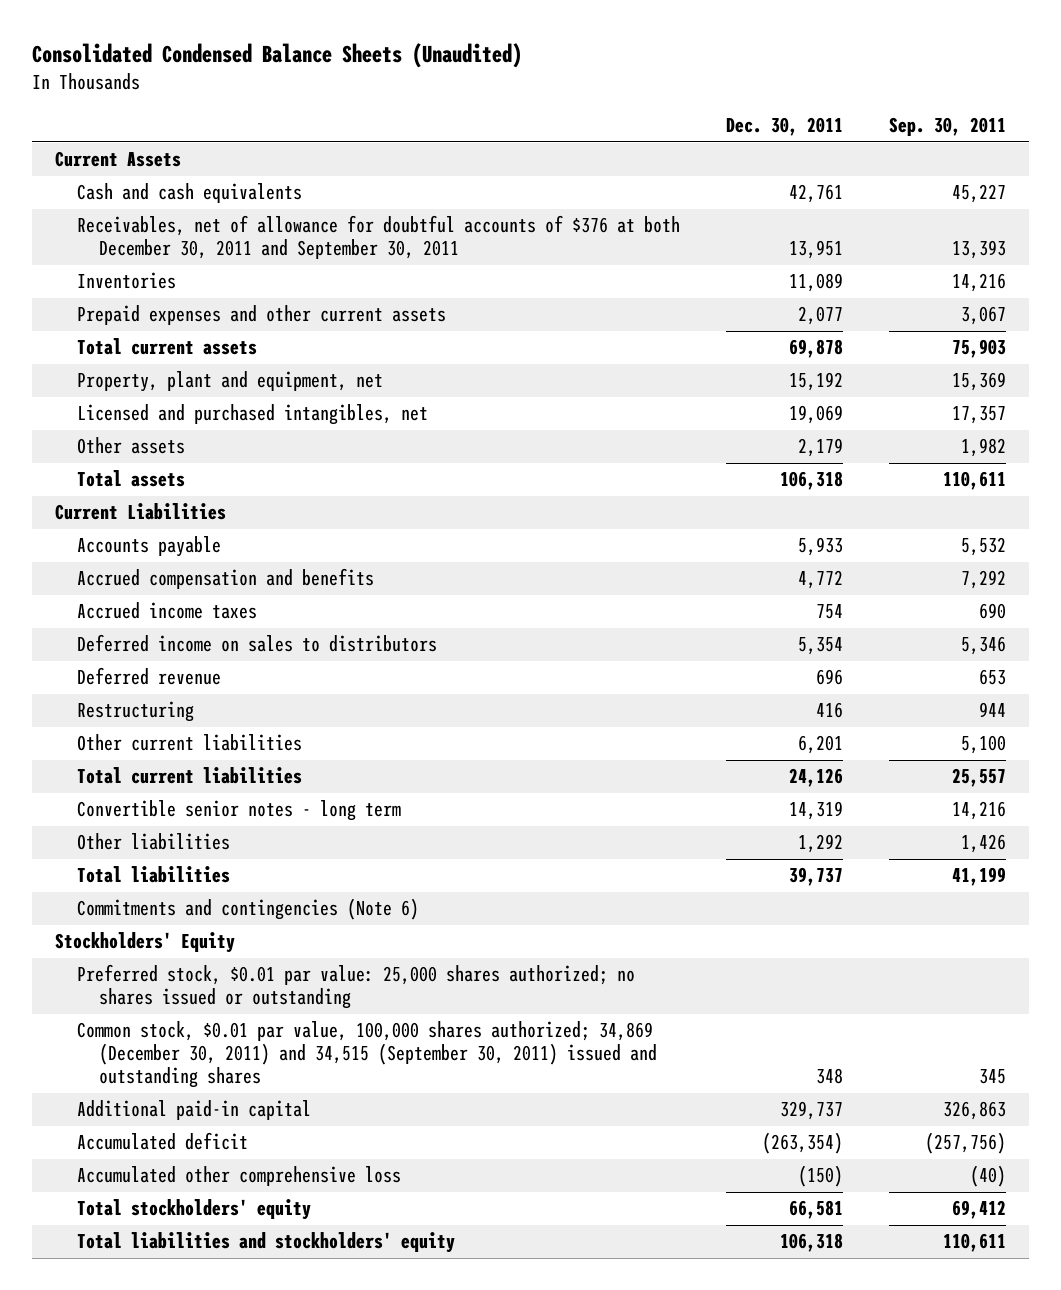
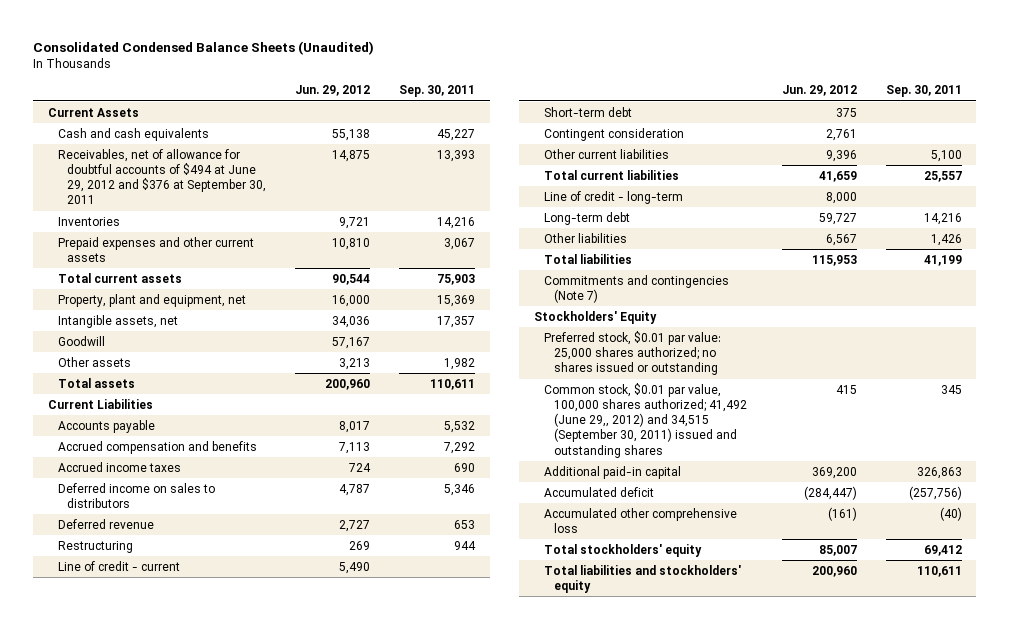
[726,117,844,137] Dec. 30, 2011 -> none
none -> [295,85,371,97] Jun. 29, 2012
[76,215,680,260] Receivables, net of allowance for doubtful accounts of $376 at both December 30, 2011 and September 30, 2011 -> [57,148,267,205] Receivables, net of allowance for doubtful accounts of $494 at June 29, 2012 and $376 at September 30, 2011
[76,404,428,426] Licensed and purchased intangibles, net -> [57,314,178,328] Intangible assets, net
none -> [57,335,105,346] Goodwill
none -> [57,560,180,571] Line of credit - current
none -> [543,106,632,117] Short-term debt
none -> [543,127,684,141] Contingent consideration
none -> [543,190,683,204] Line of credit - long-term
[76,800,401,822] Convertible senior notes - long term -> [543,211,630,225] Long-term debt
[76,898,419,921] Commitments and contingencies (Note 6) -> [543,274,729,303] Commitments and contingencies (Note 7)
[76,1021,658,1089] Common stock, $0.01 par value, 100,000 shares authorized; 34,869 (December 30, 2011) and 34,515 (September 30, 2011) issued and outstanding shares -> [543,382,747,458] Common stock, $0.01 par value, 100,000 shares authorized; 41,492 (June 29,, 2012) and 34,515 (September 30, 2011) issued and outstanding shares

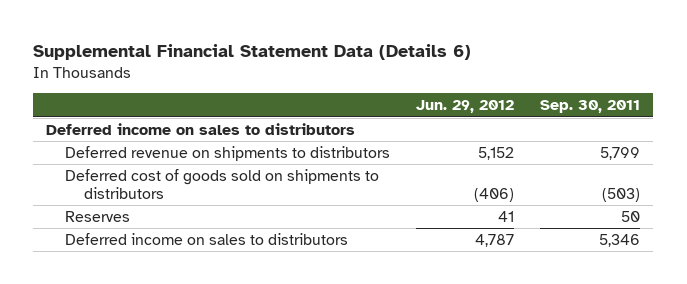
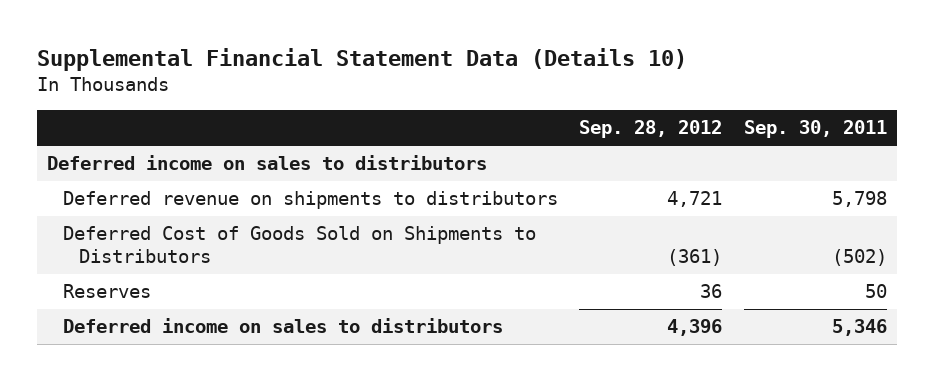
[33,44,472,61] Supplemental Financial Statement Data (Details 6) -> [36,47,687,71] Supplemental Financial Statement Data (Details 10)
[416,100,515,114] Jun. 29, 2012 -> none
none -> [579,120,723,139] Sep. 28, 2012
[600,146,641,160] 5,799 -> [831,191,887,208] 5,798
[65,168,380,199] Deferred cost of goods sold on shipments to distributors -> [63,226,537,263] Deferred Cost of Goods Sold on Shipments to Distributors
[602,187,641,202] (503) -> [831,248,887,266] (502)

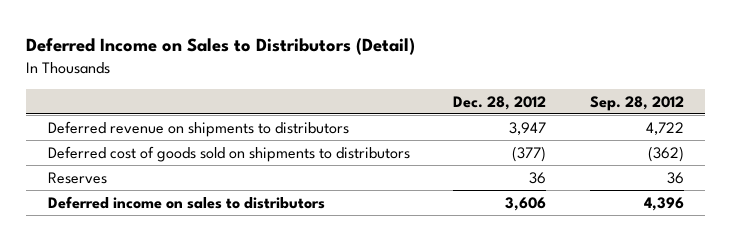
[36,47,687,71] Supplemental Financial Statement Data (Details 10) -> [26,38,416,56] Deferred Income on Sales to Distributors (Detail)
[743,120,887,139] Sep. 30, 2011 -> none
none -> [453,95,547,110] Dec. 28, 2012
[47,155,488,171] Deferred income on sales to distributors -> none
[667,191,723,208] 4,721 -> [645,121,684,135] 4,722
[63,226,537,263] Deferred Cost of Goods Sold on Shipments to Distributors -> [47,145,410,162] Deferred cost of goods sold on shipments to distributors
[667,248,723,266] (361) -> [647,145,684,162] (362)

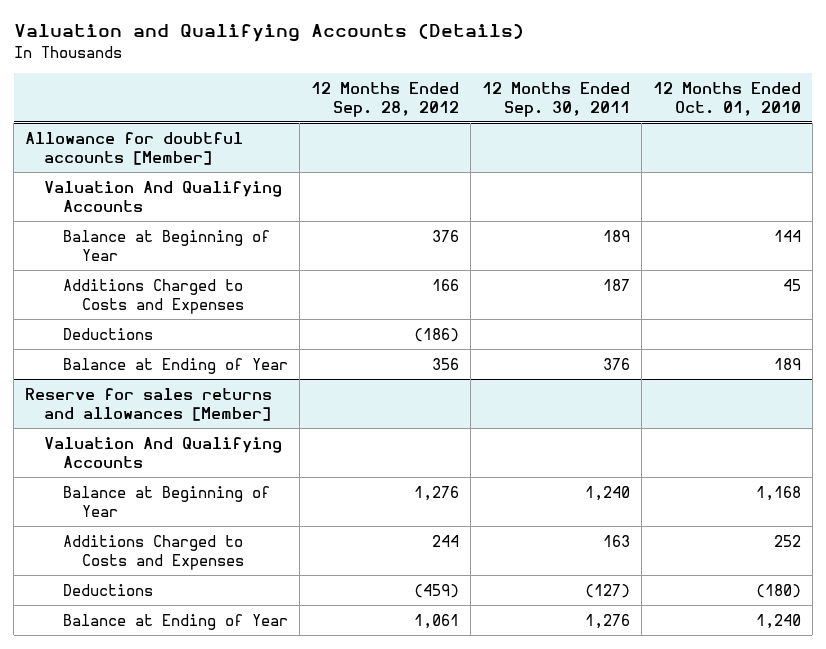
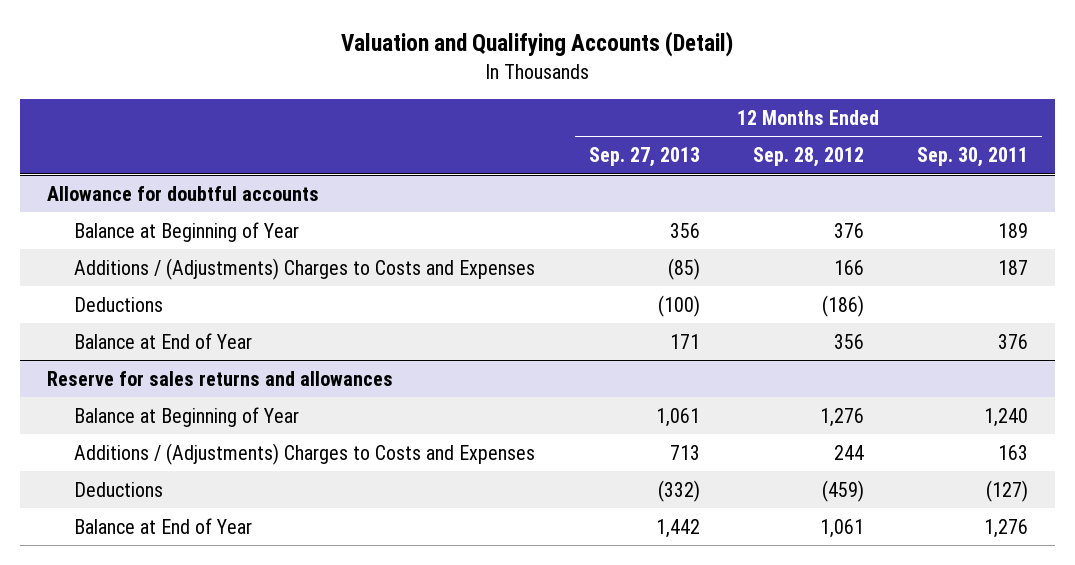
[13,23,524,43] Valuation and Qualifying Accounts (Details) -> [341,31,734,58] Valuation and Qualifying Accounts (Detail)
[652,82,801,116] 12 Months Ended Oct. 01, 2010 -> none
none -> [588,147,700,168] Sep. 27, 2013
[44,180,283,212] Valuation And Qualifying Accounts -> none
[25,131,244,165] Allowance for doubtful accounts [Member] -> [46,185,319,201] Allowance for doubtful accounts
[63,278,245,314] Additions Charged to Costs and Expenses -> [74,257,536,280] Additions / (Adjustments) Charges to Costs and Expenses
[44,436,283,468] Valuation And Qualifying Accounts -> none
[63,357,289,374] Balance at Ending of Year -> [74,332,253,349] Balance at End of Year
[25,387,273,421] Reserve for sales returns and allowances [Member] -> [46,370,393,386] Reserve for sales returns and allowances
[63,534,245,570] Additions Charged to Costs and Expenses -> [74,442,536,465] Additions / (Adjustments) Charges to Costs and Expenses
[63,613,289,630] Balance at Ending of Year -> [74,517,253,534] Balance at End of Year

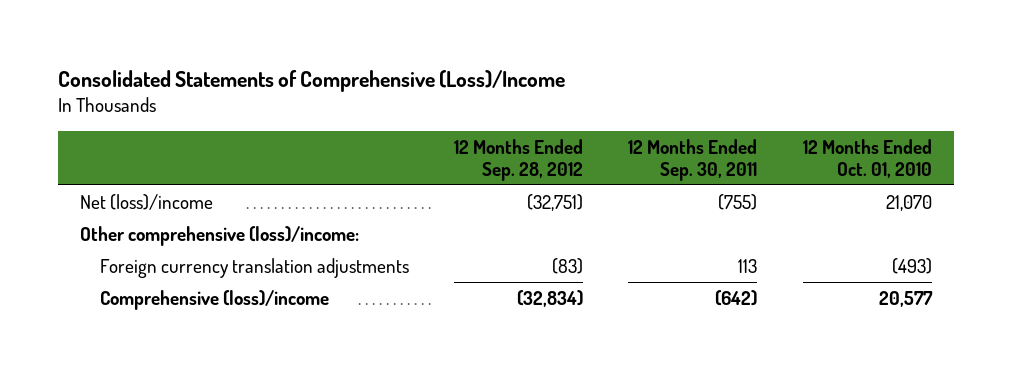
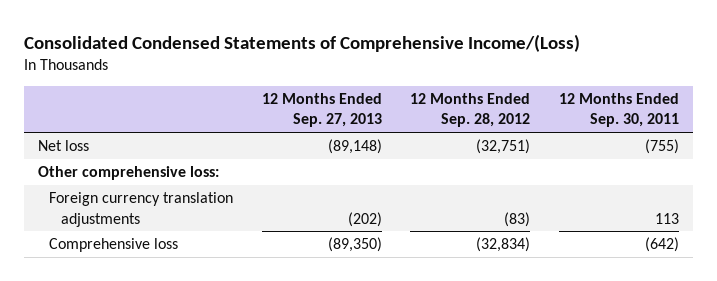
[57,69,565,92] Consolidated Statements of Comprehensive (Loss)/Income -> [23,33,580,52] Consolidated Condensed Statements of Comprehensive Income/(Loss)
[802,138,932,178] 12 Months Ended Oct. 01, 2010 -> none
none -> [261,92,382,128] 12 Months Ended Sep. 27, 2013
[80,193,214,210] Net (loss)/income -> [38,140,90,152] Net loss
[80,225,360,246] Other comprehensive (loss)/income: -> [38,166,220,181] Other comprehensive loss:
[99,289,329,310] Comprehensive (loss)/income -> [49,238,179,253] Comprehensive loss

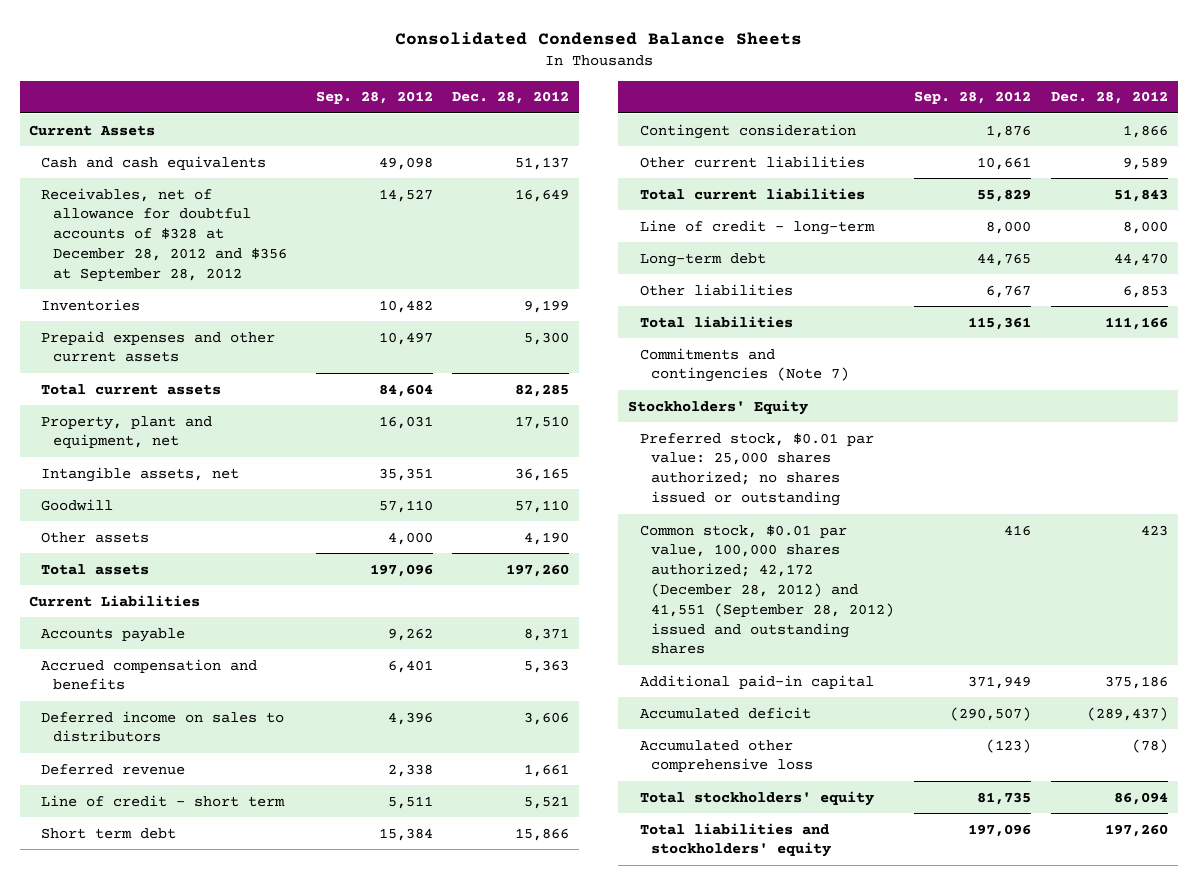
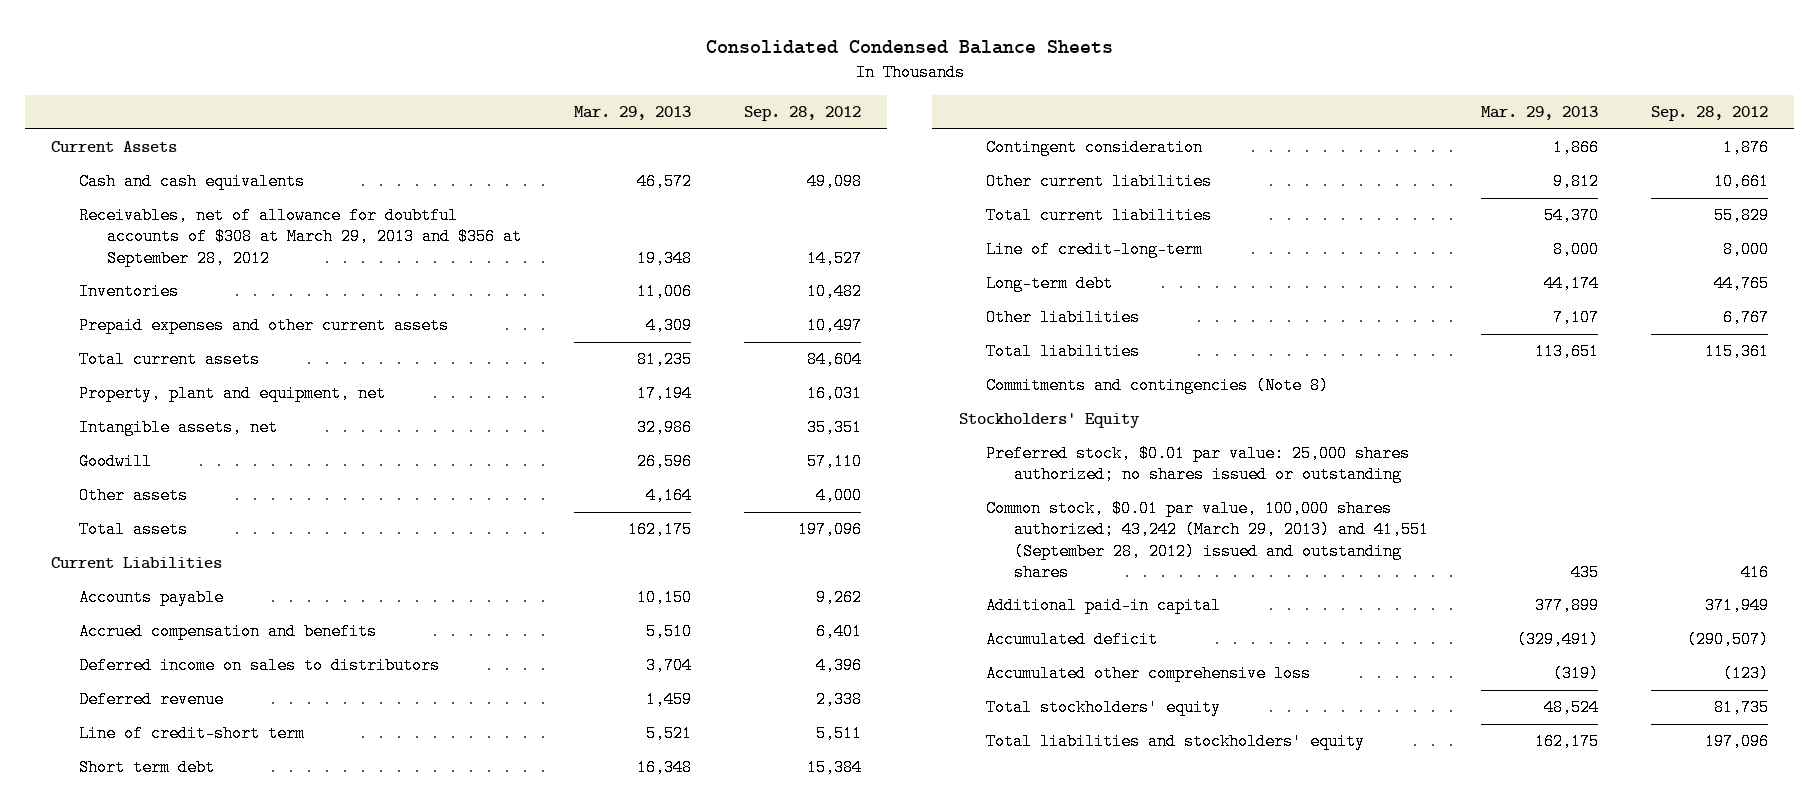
[452,91,570,105] Dec. 28, 2012 -> none
none -> [573,106,691,121] Mar. 29, 2013
[41,187,287,281] Receivables, net of allowance for doubtful accounts of $328 at December 28, 2012 and $356 at September 28, 2012 -> [78,207,522,267] Receivables, net of allowance for doubtful accounts of $308 at March 29, 2013 and $356 at September 28, 2012
[41,794,286,807] Line of credit - short term -> [78,725,305,743] Line of credit-short term
[639,219,875,235] Line of credit - long-term -> [986,241,1204,259] Line of credit-long-term
[639,347,850,383] Commitments and contingencies (Note 7) -> [986,377,1330,395] Commitments and contingencies (Note 8)
[639,524,895,655] Common stock, $0.01 par value, 100,000 shares authorized; 42,172 (December 28, 2012) and 41,551 (September 28, 2012) issued and outstanding shares -> [986,500,1430,581] Common stock, $0.01 par value, 100,000 shares authorized; 43,242 (March 29, 2013) and 41,551 (September 28, 2012) issued and outstanding shares

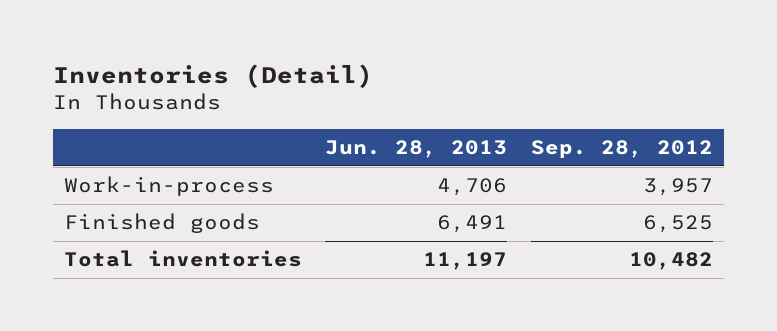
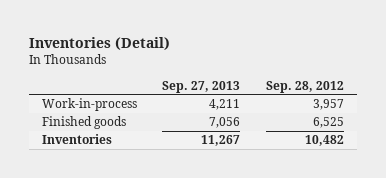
[325,139,508,158] Jun. 28, 2013 -> none
none -> [162,80,241,93] Sep. 27, 2013
[64,250,303,268] Total inventories -> [41,134,112,145] Inventories

